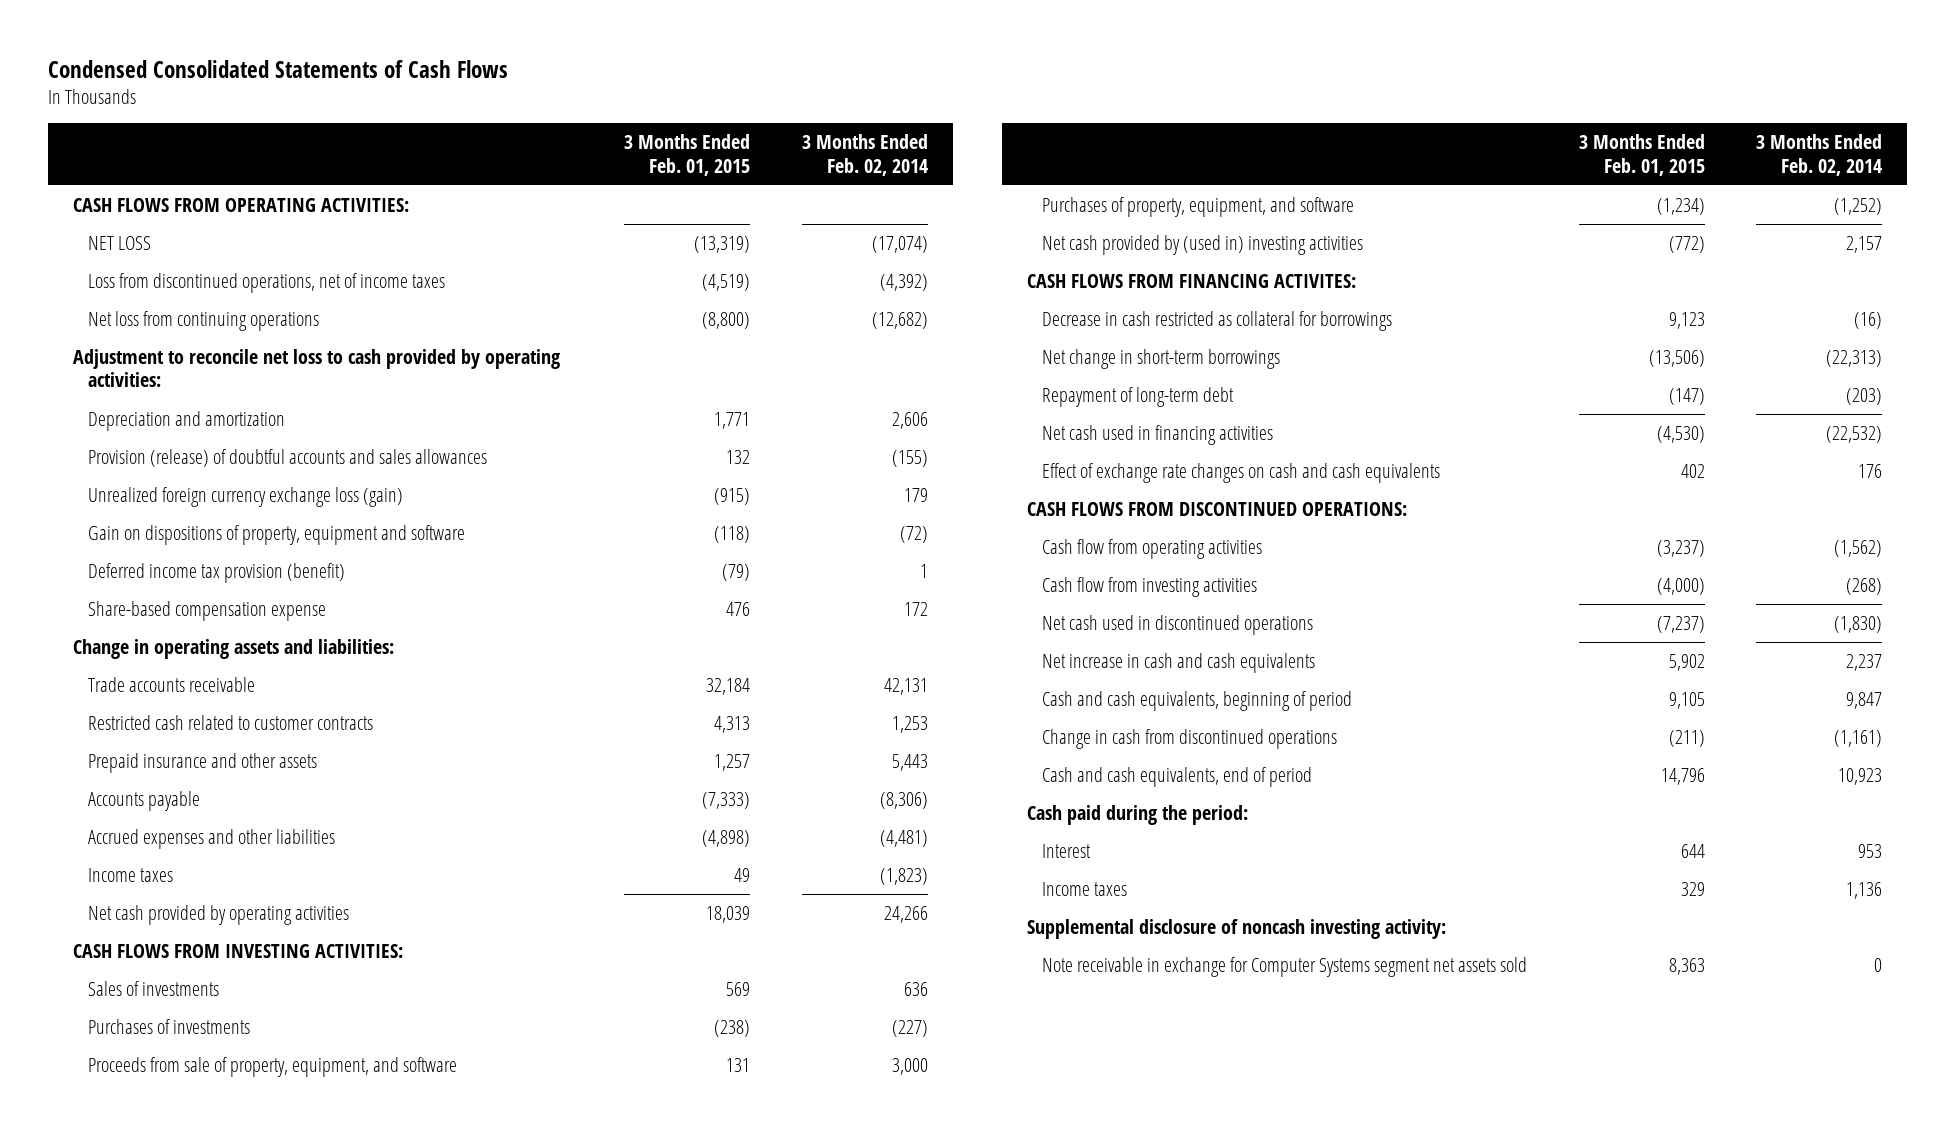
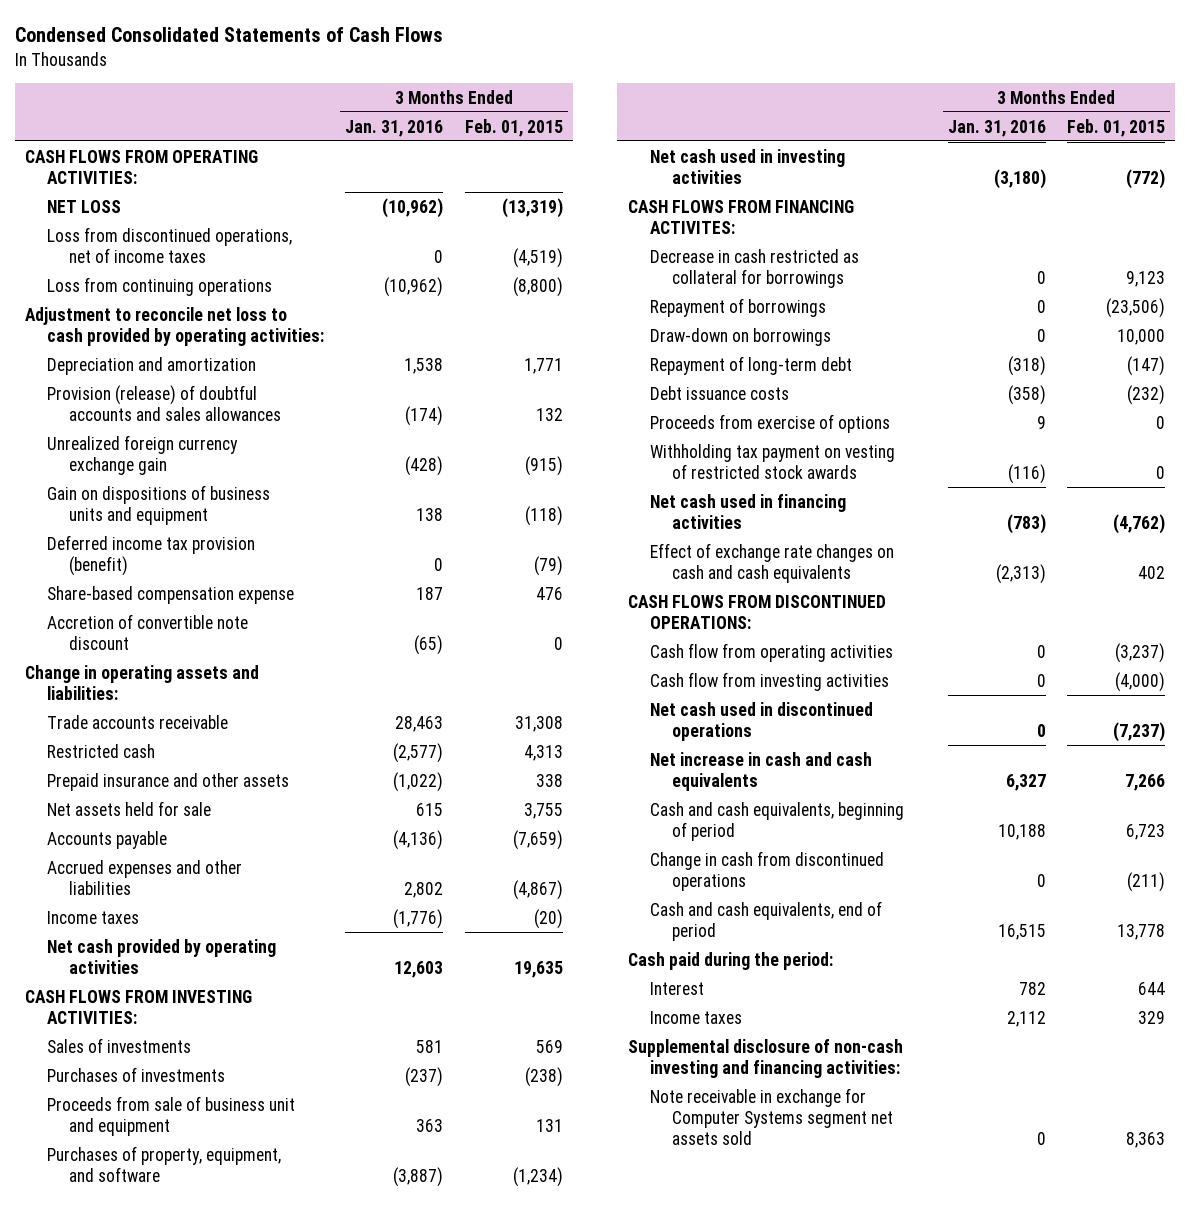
[801,134,928,176] 3 Months Ended Feb. 02, 2014 -> none
none -> [345,119,444,137] Jan. 31, 2016
[88,311,320,332] Net loss from continuing operations -> [47,276,273,296] Loss from continuing operations
[88,487,404,508] Unrealized foreign currency exchange loss (gain) -> [47,434,239,475] Unrealized foreign currency exchange gain
[88,525,466,546] Gain on dispositions of property, equipment and software -> [47,484,271,525] Gain on dispositions of business units and equipment
none -> [47,613,249,650] Accretion of convertible note discount
[706,678,751,696] 32,184 -> [514,715,563,732] 31,308
[88,715,374,731] Restricted cash related to customer contracts -> [47,743,156,758] Restricted cash
[714,754,751,772] 1,257 -> [535,773,563,787] 338
none -> [47,800,212,816] Net assets held for sale
[702,792,751,810] (7,333) -> [512,829,563,850] (7,659)
[702,830,751,848] (4,898) -> [512,879,563,900] (4,867)
[734,868,751,883] 49 -> [533,908,563,929] (20)
[706,906,751,924] 18,039 -> [513,960,563,978] 19,635
[88,1057,458,1078] Proceeds from sale of property, equipment, and software -> [47,1095,296,1136] Proceeds from sale of business unit and equipment
[1042,235,1364,256] Net cash provided by (used in) investing activities -> [649,148,845,184] Net cash used in investing activities
[1042,349,1281,370] Net change in short-term borrowings -> none
none -> [649,297,826,317] Repayment of borrowings
none -> [649,327,831,346] Draw-down on borrowings
none -> [649,385,789,400] Debt issuance costs
none -> [649,413,890,433] Proceeds from exercise of options
none -> [649,443,895,479] Withholding tax payment on vesting of restricted stock awards
[1656,426,1705,444] (4,530) -> [1112,513,1165,534] (4,762)
[1668,654,1705,672] 5,902 -> [1124,773,1165,791] 7,266
[1668,692,1705,710] 9,105 -> [1125,823,1165,840] 6,723
[1660,768,1705,786] 14,796 -> [1116,923,1165,940] 13,778
[1027,919,1447,940] Supplemental disclosure of noncash investing activity: -> [627,1038,903,1078] Supplemental disclosure of non-cash investing and financing activities:

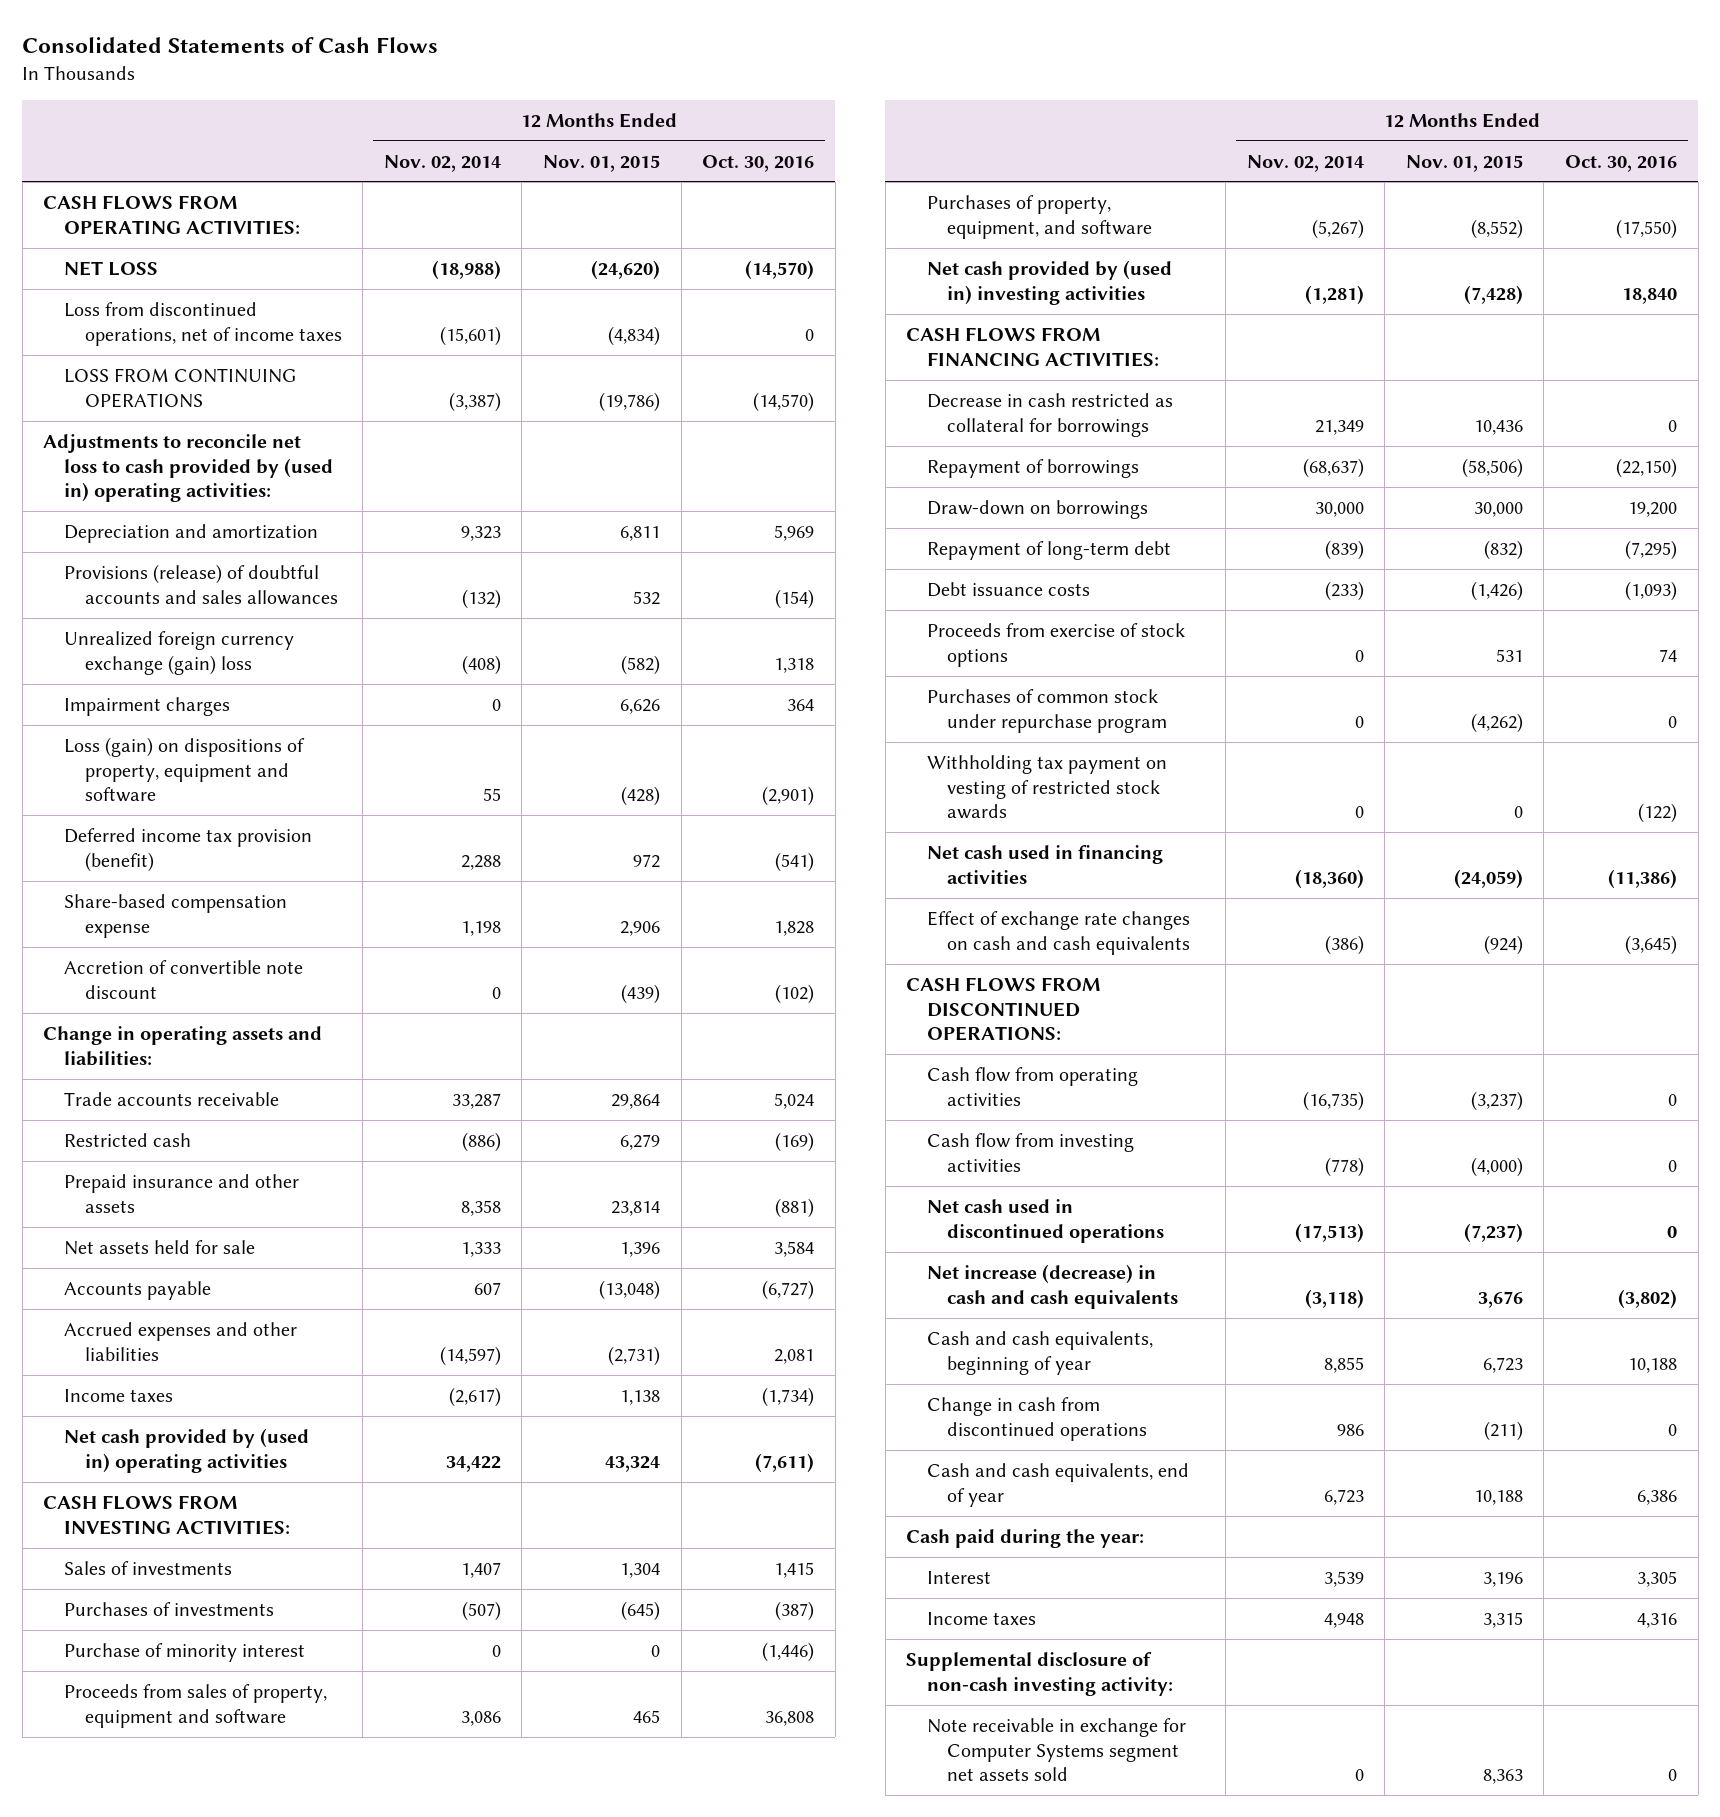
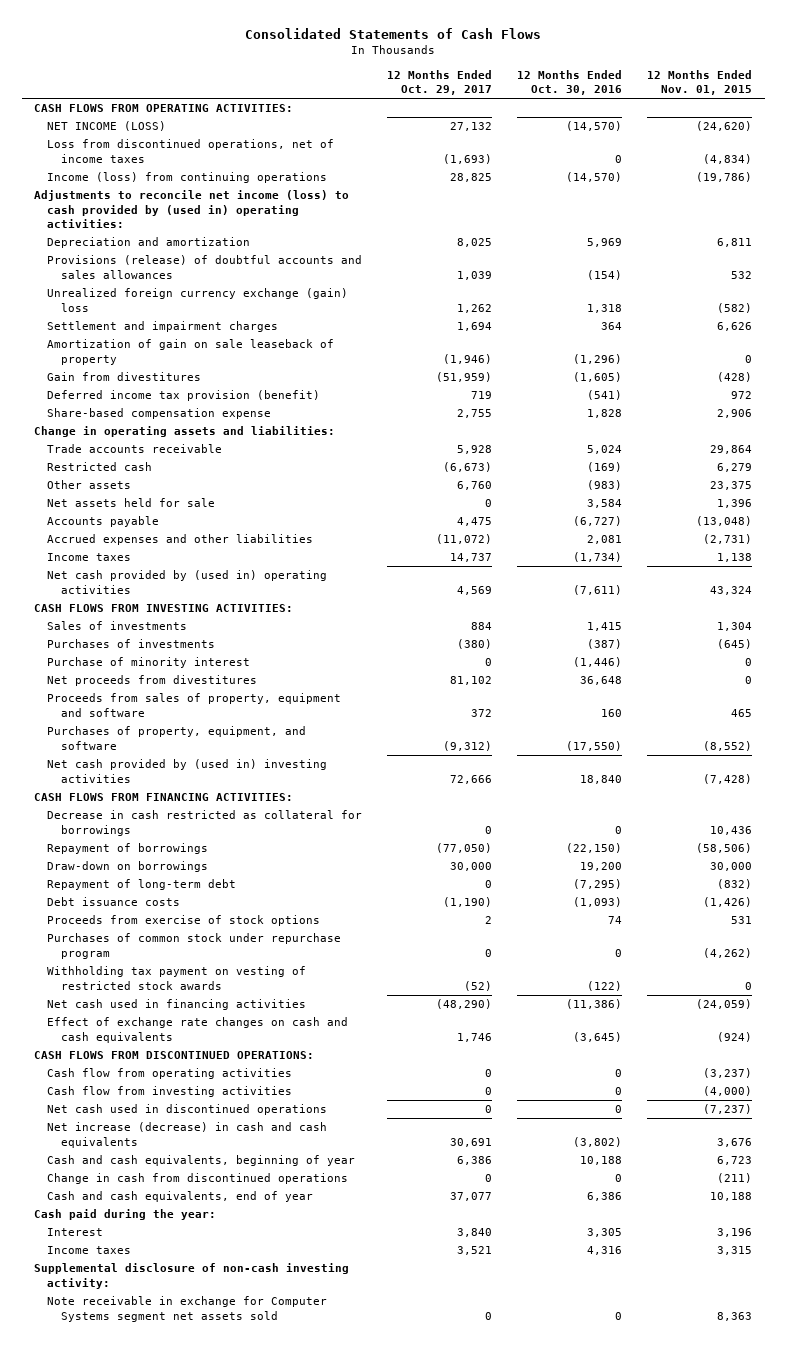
[383,154,501,172] Nov. 02, 2014 -> none
none -> [387,69,493,95] 12 Months Ended Oct. 29, 2017
[63,260,158,276] NET LOSS -> [47,121,167,132] NET INCOME (LOSS)
[63,367,296,408] LOSS FROM CONTINUING OPERATIONS -> [47,172,328,184] Income (loss) from continuing operations
[43,433,333,503] Adjustments to reconcile net loss to cash provided by (used in) operating activities: -> [34,190,350,229] Adjustments to reconcile net income (loss) to cash provided by (used in) operating activities:
[63,736,305,803] Loss (gain) on dispositions of property, equipment and software -> none
[63,696,230,716] Impairment charges -> [47,321,279,333] Settlement and impairment charges
none -> [47,339,335,365] Amortization of gain on sale leaseback of property
none -> [47,372,202,382] Gain from divestitures
[63,959,303,999] Accretion of convertible note discount -> none
[63,1173,299,1213] Prepaid insurance and other assets -> [47,480,132,490] Other assets
[610,1200,660,1216] 23,814 -> [710,481,753,491] 23,375
[775,1197,815,1218] (881) -> [587,480,623,491] (983)
none -> [47,675,258,687] Net proceeds from divestitures
[765,1710,815,1726] 36,808 -> [601,708,623,717] 160

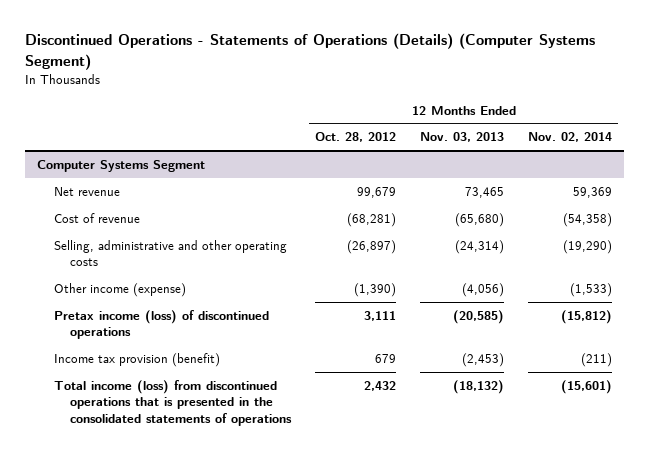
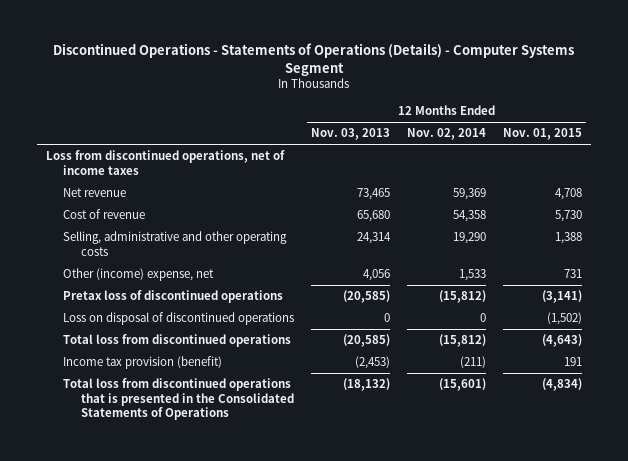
[25,33,596,70] Discontinued Operations - Statements of Operations (Details) (Computer Systems Segment) -> [52,42,574,76] Discontinued Operations - Statements of Operations (Details) - Computer Systems Segment
[315,132,397,143] Oct. 28, 2012 -> none
none -> [503,128,583,141] Nov. 01, 2015
[37,159,206,172] Computer Systems Segment -> none
none -> [45,150,285,175] Loss from discontinued operations, net of income taxes
[455,212,505,227] (65,680) -> [357,210,391,223] 65,680
[563,212,613,227] (54,358) -> [453,210,487,223] 54,358
[455,239,505,254] (24,314) -> [357,232,392,245] 24,314
[563,239,613,254] (19,290) -> [453,232,487,245] 19,290
[53,282,186,297] Other income (expense) -> [63,268,215,282] Other (income) expense, net
[462,282,505,297] (4,056) -> [363,269,391,282] 4,056
[570,282,613,297] (1,533) -> [459,269,487,282] 1,533
[53,309,269,340] Pretax income (loss) of discontinued operations -> [63,290,284,304] Pretax loss of discontinued operations
none -> [63,312,295,326] Loss on disposal of discontinued operations
none -> [63,334,292,348] Total loss from discontinued operations
[53,379,293,426] Total income (loss) from discontinued operations that is presented in the consolidated statements of operations -> [63,378,295,420] Total loss from discontinued operations that is presented in the Consolidated Statements of Operations

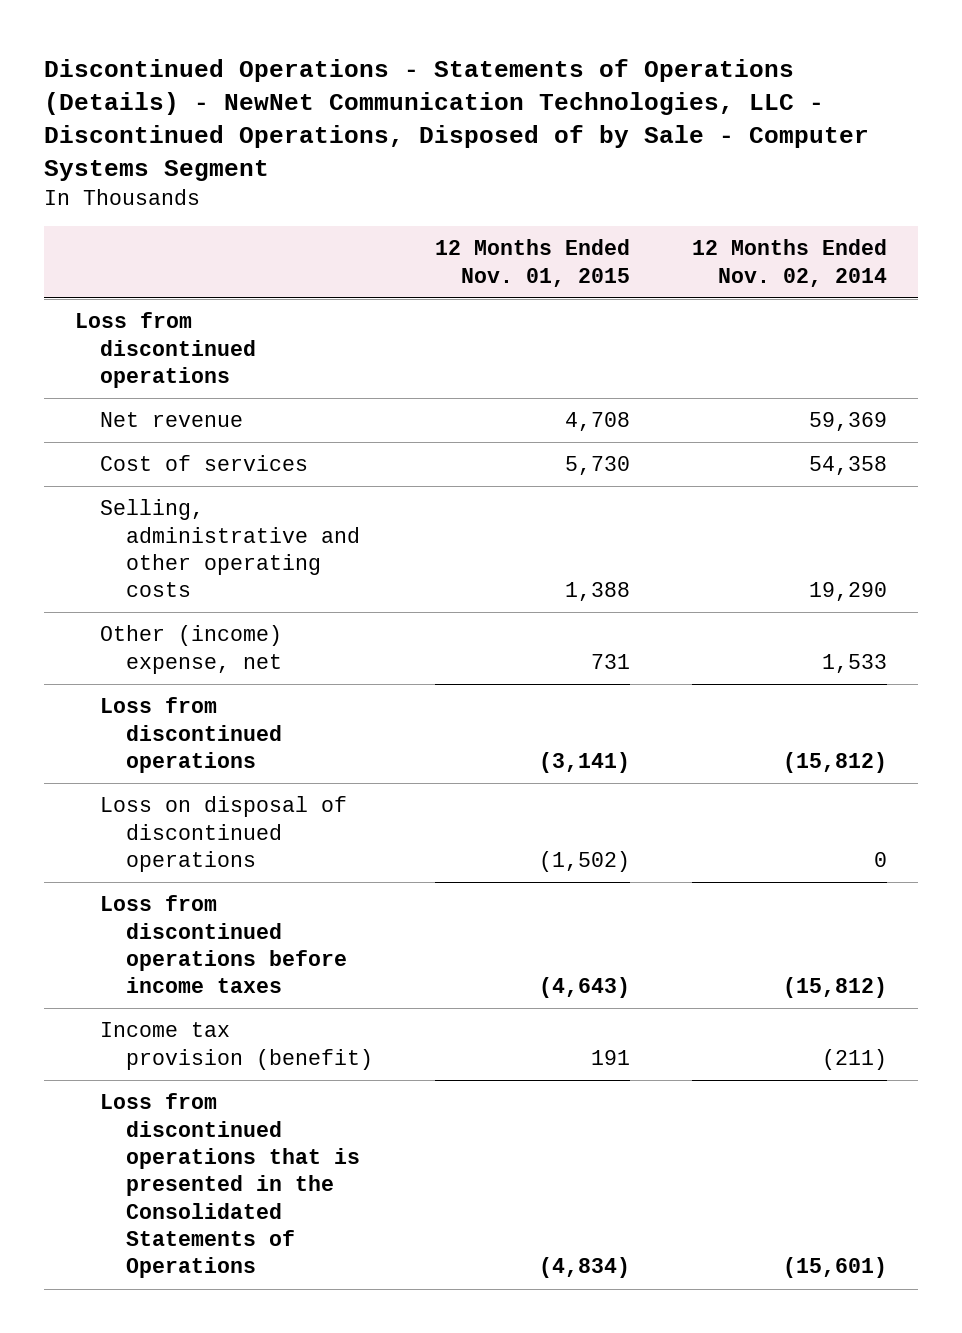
[52,42,574,76] Discontinued Operations - Statements of Operations (Details) - Computer Systems Segment -> [44,59,870,182] Discontinued Operations - Statements of Operations (Details) - NewNet Communication Technologies, LLC - Discontinued Operations, Disposed of by Sale - Computer Systems Segment
[311,128,391,141] Nov. 03, 2013 -> none
[45,150,285,175] Loss from discontinued operations, net of income taxes -> [74,312,257,388] Loss from discontinued operations
[63,209,146,220] Cost of revenue -> [100,455,309,472] Cost of services
[63,290,284,304] Pretax loss of discontinued operations -> [100,697,282,773] Loss from discontinued operations
[63,334,292,348] Total loss from discontinued operations -> [100,895,347,994] Loss from discontinued operations before income taxes
[63,378,295,420] Total loss from discontinued operations that is presented in the Consolidated Statements of Operations -> [100,1093,360,1279] Loss from discontinued operations that is presented in the Consolidated Statements of Operations

